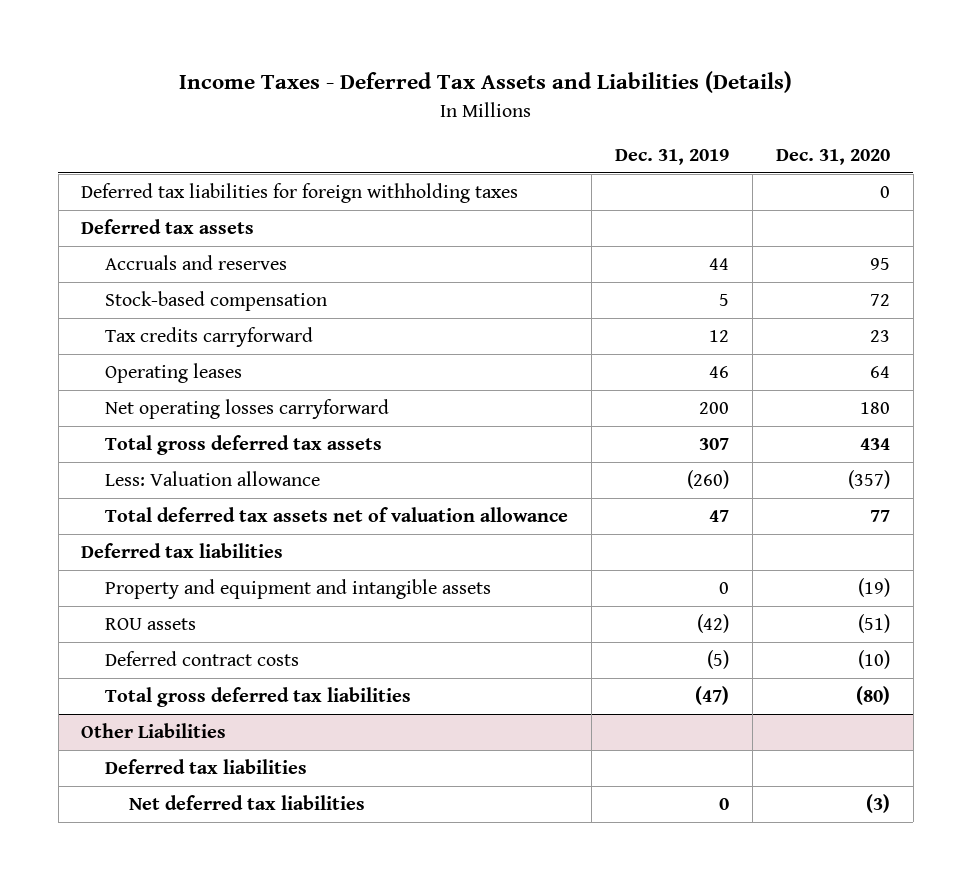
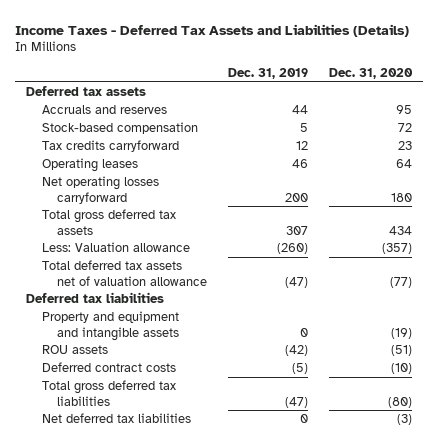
[81,183,519,204] Deferred tax liabilities for foreign withholding taxes -> none
[709,510,730,523] 47 -> [285,276,309,288] (47)
[869,510,890,523] 77 -> [390,276,413,288] (77)
[81,723,227,739] Other Liabilities -> none
[105,759,308,775] Deferred tax liabilities -> none

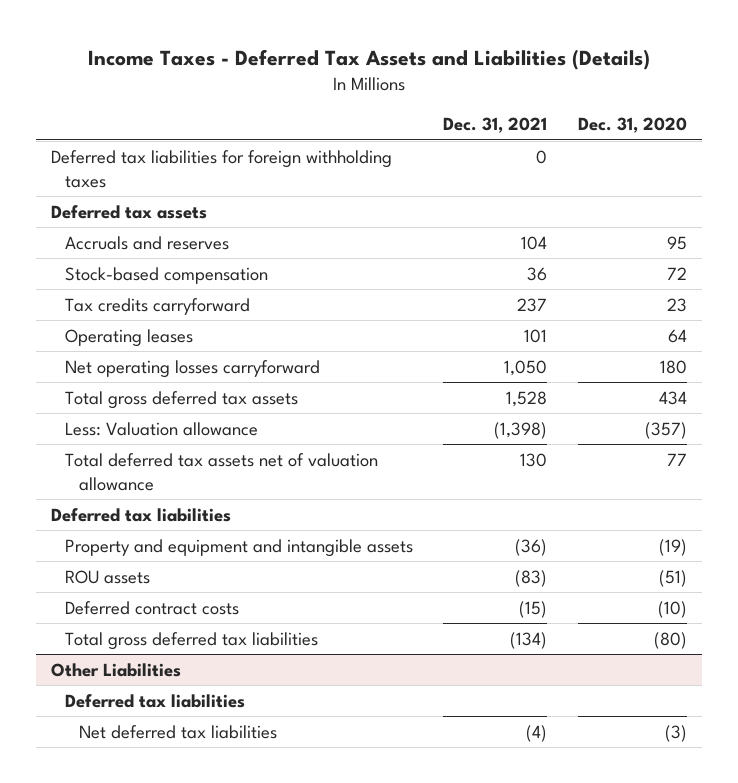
[228,68,309,80] Dec. 31, 2019 -> none
none -> [443,117,548,134] Dec. 31, 2021
none -> [51,149,393,188] Deferred tax liabilities for foreign withholding taxes
[390,276,413,288] (77) -> [666,452,687,466] 77
none -> [51,662,182,677] Other Liabilities
none -> [64,693,245,708] Deferred tax liabilities

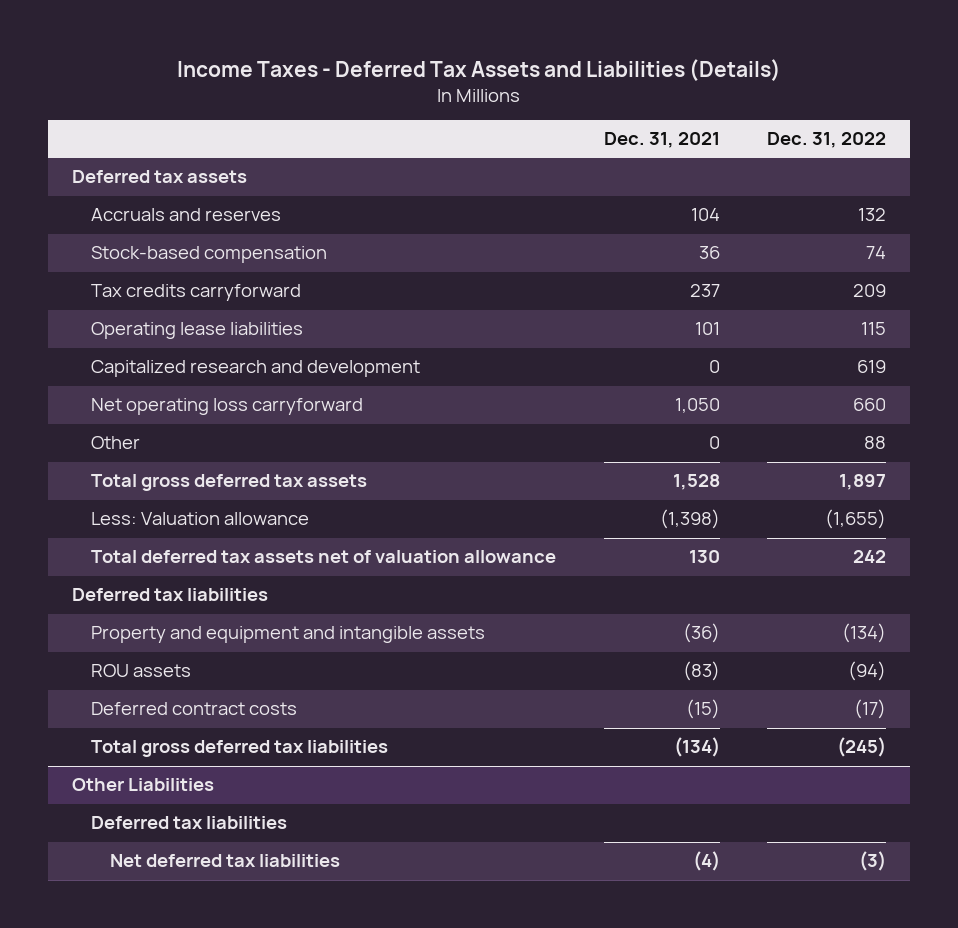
[577,117,687,134] Dec. 31, 2020 -> none
none -> [767,132,887,149] Dec. 31, 2022
[51,149,393,188] Deferred tax liabilities for foreign withholding taxes -> none
[64,328,193,347] Operating leases -> [91,322,304,340] Operating lease liabilities
none -> [91,360,421,378] Capitalized research and development
[64,359,320,378] Net operating losses carryforward -> [91,398,364,416] Net operating loss carryforward
none -> [91,436,141,450] Other

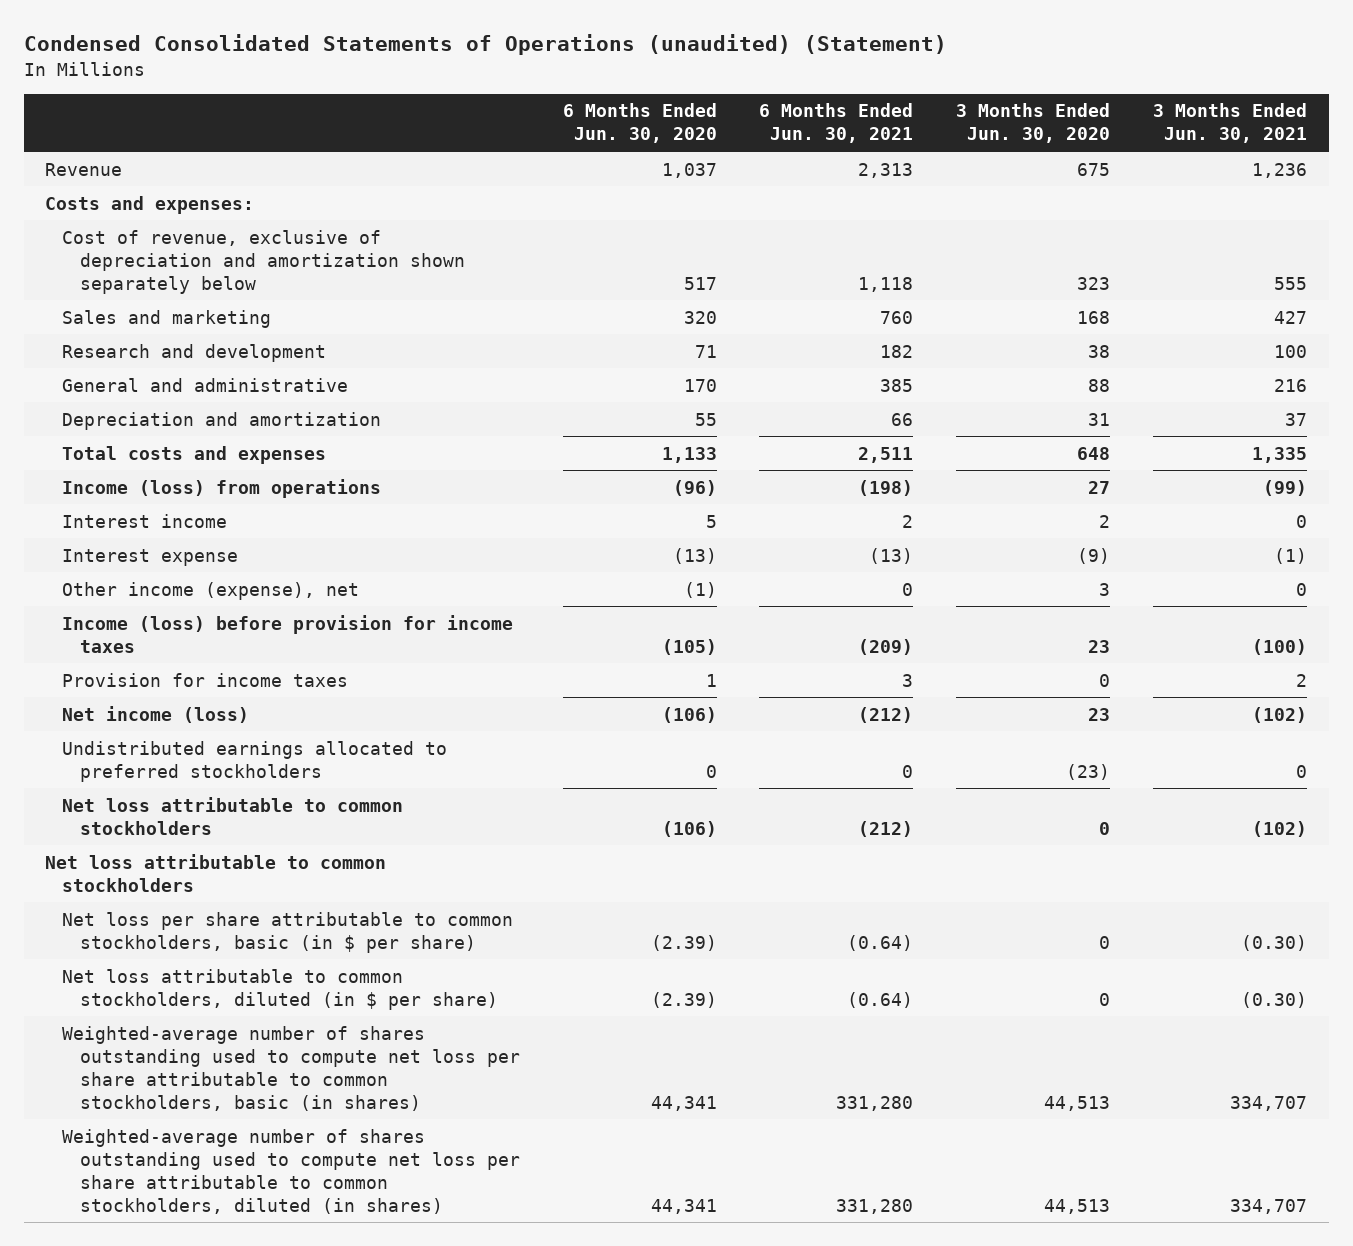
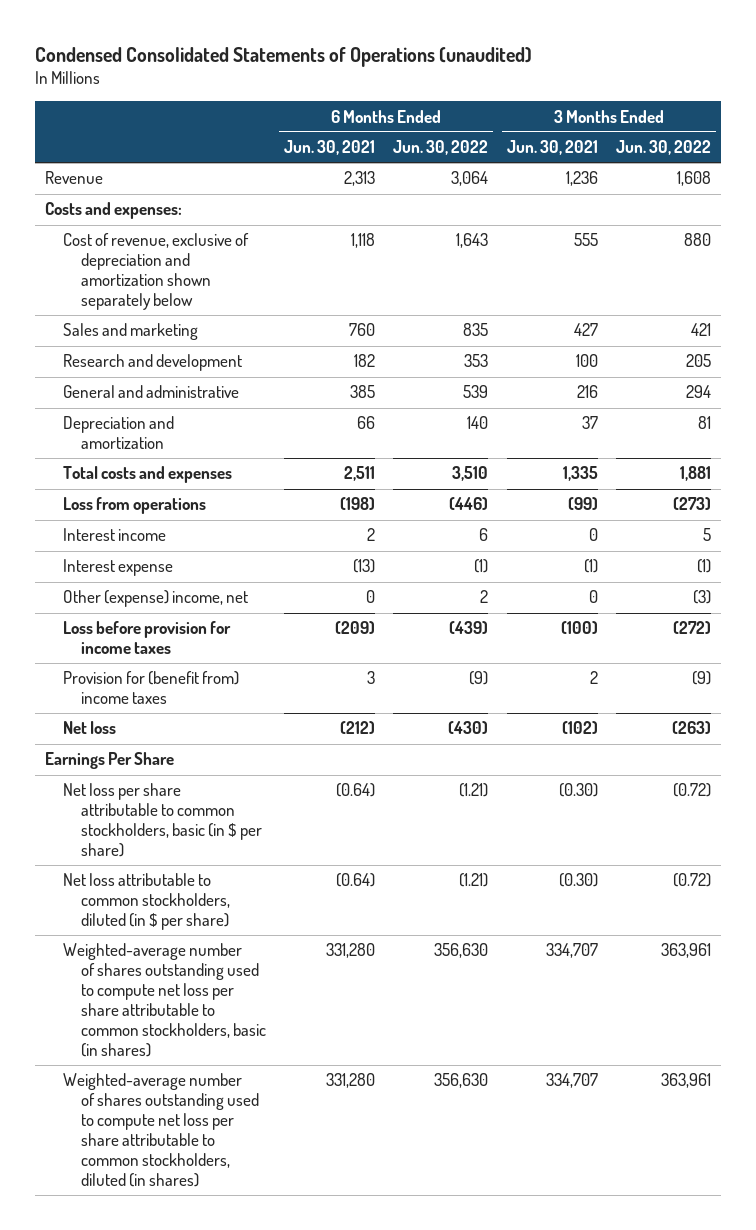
[23,34,947,56] Condensed Consolidated Statements of Operations (unaudited) (Statement) -> [35,46,533,67] Condensed Consolidated Statements of Operations (unaudited)
[562,103,717,144] 6 Months Ended Jun. 30, 2020 -> none
[956,103,1111,144] 3 Months Ended Jun. 30, 2020 -> none
none -> [393,140,489,156] Jun. 30, 2022
none -> [616,140,712,156] Jun. 30, 2022
[62,478,382,498] Income (loss) from operations -> [62,497,206,515] Loss from operations
[62,740,448,782] Undistributed earnings allocated to preferred stockholders -> none
[62,796,404,835] Net loss attributable to common stockholders -> none
[62,581,360,600] Other income (expense), net -> [62,590,248,608] Other (expense) income, net
[62,614,514,653] Income (loss) before provision for income taxes -> [62,621,231,655] Loss before provision for income taxes
[62,672,349,687] Provision for income taxes -> [62,671,239,705] Provision for (benefit from) income taxes
[62,705,250,723] Net income (loss) -> [62,721,116,735] Net loss
[45,853,387,892] Net loss attributable to common stockholders -> [44,752,174,770] Earnings Per Share

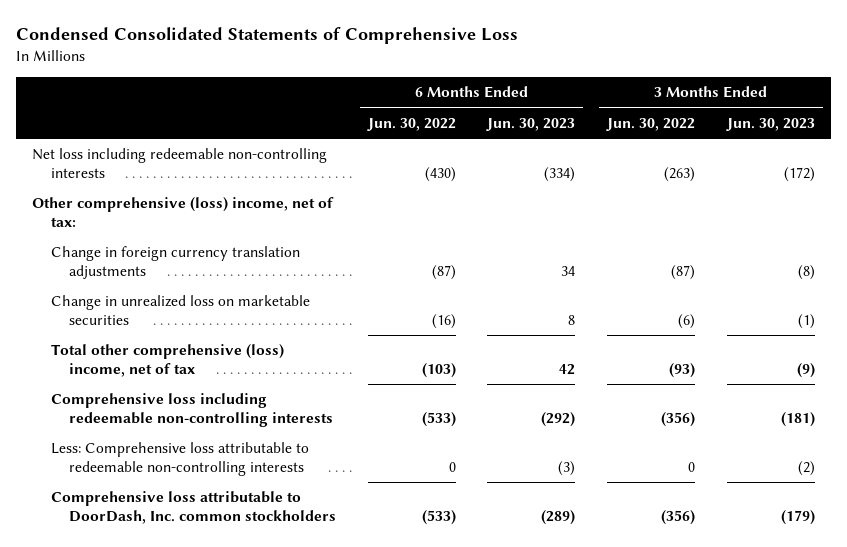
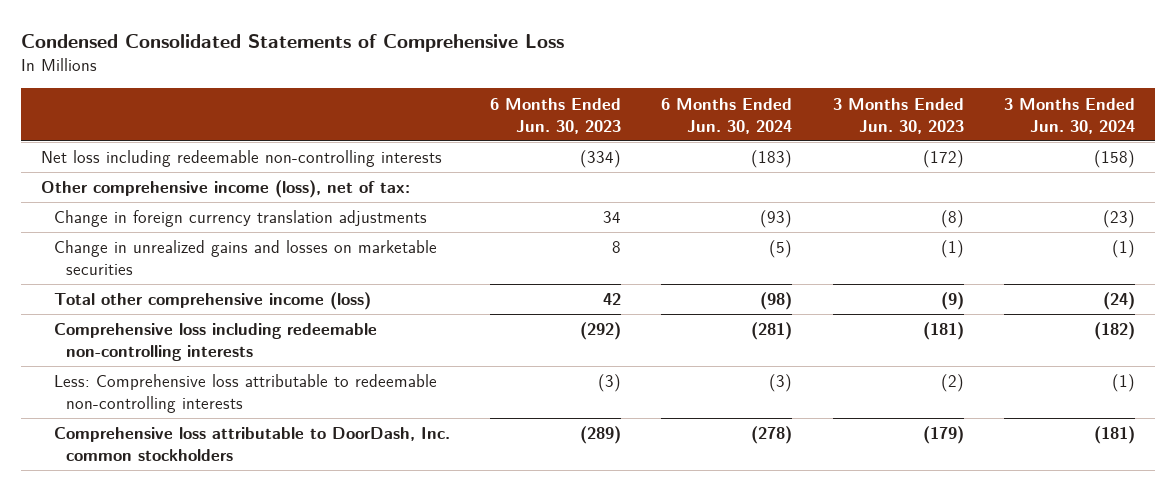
[366,118,456,132] Jun. 30, 2022 -> none
[606,118,696,132] Jun. 30, 2022 -> none
none -> [661,97,793,134] 6 Months Ended Jun. 30, 2024
none -> [1004,97,1136,134] 3 Months Ended Jun. 30, 2024
[31,197,334,227] Other comprehensive (loss) income, net of tax: -> [41,180,411,199] Other comprehensive income (loss), net of tax:
[50,295,310,325] Change in unrealized loss on marketable securities -> [53,240,437,276] Change in unrealized gains and losses on marketable securities
[50,344,284,377] Total other comprehensive (loss) income, net of tax -> [53,292,371,311] Total other comprehensive income (loss)

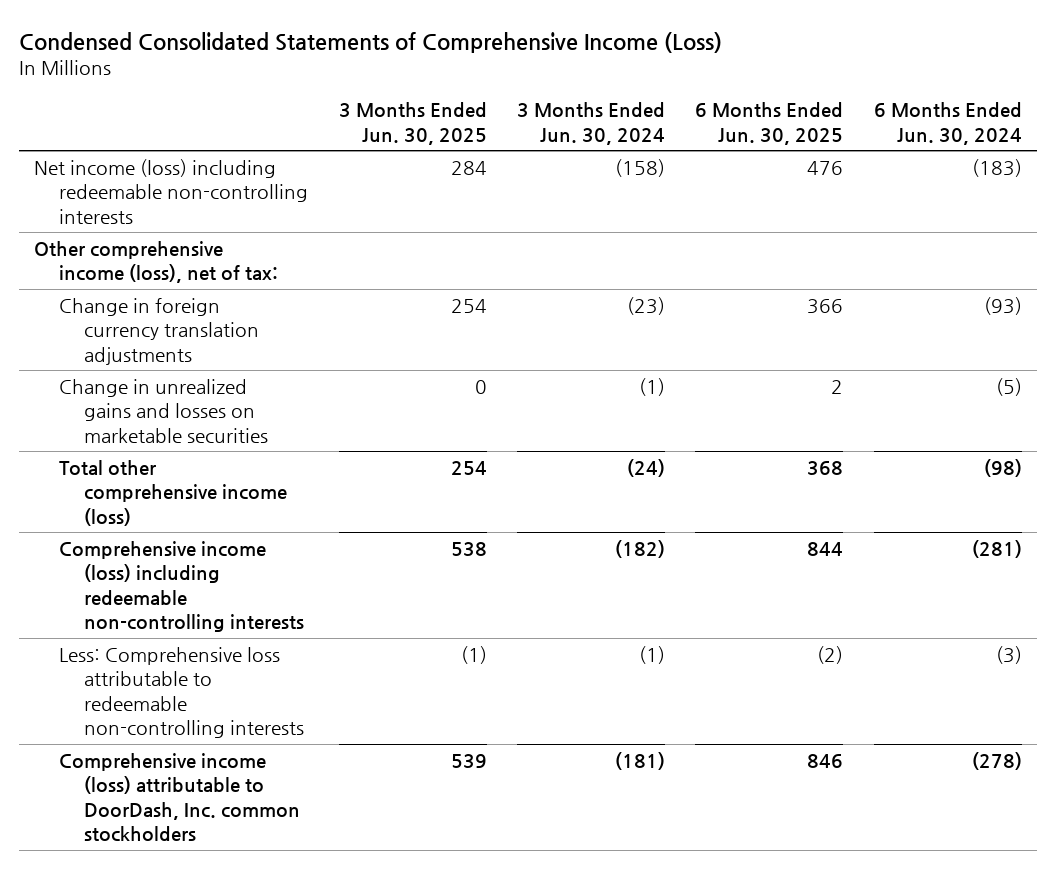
[21,33,565,52] Condensed Consolidated Statements of Comprehensive Loss -> [19,31,723,53] Condensed Consolidated Statements of Comprehensive Income (Loss)
[489,97,621,134] 6 Months Ended Jun. 30, 2023 -> none
[832,97,964,134] 3 Months Ended Jun. 30, 2023 -> none
none -> [338,102,487,145] 3 Months Ended Jun. 30, 2025
none -> [695,102,844,145] 6 Months Ended Jun. 30, 2025
[41,150,443,168] Net loss including redeemable non-controlling interests -> [34,159,309,224] Net income (loss) including redeemable non-controlling interests
[53,323,377,362] Comprehensive loss including redeemable non-controlling interests -> [59,541,305,632] Comprehensive income (loss) including redeemable non-controlling interests
[53,427,450,462] Comprehensive loss attributable to DoorDash, Inc. common stockholders -> [59,753,301,842] Comprehensive income (loss) attributable to DoorDash, Inc. common stockholders

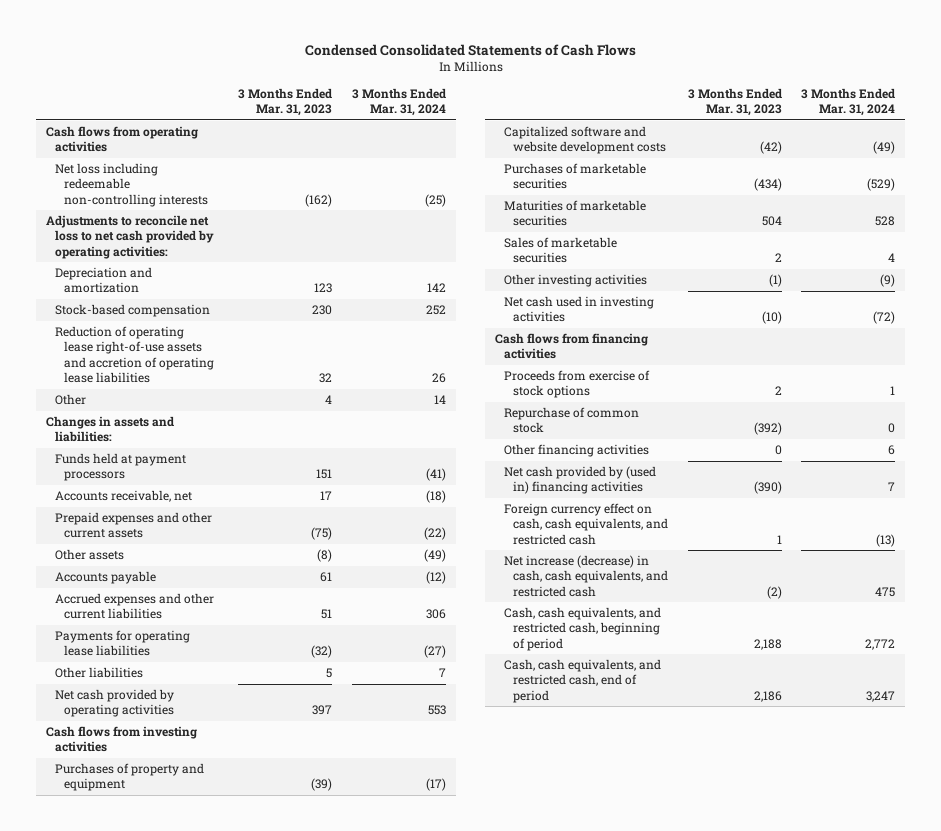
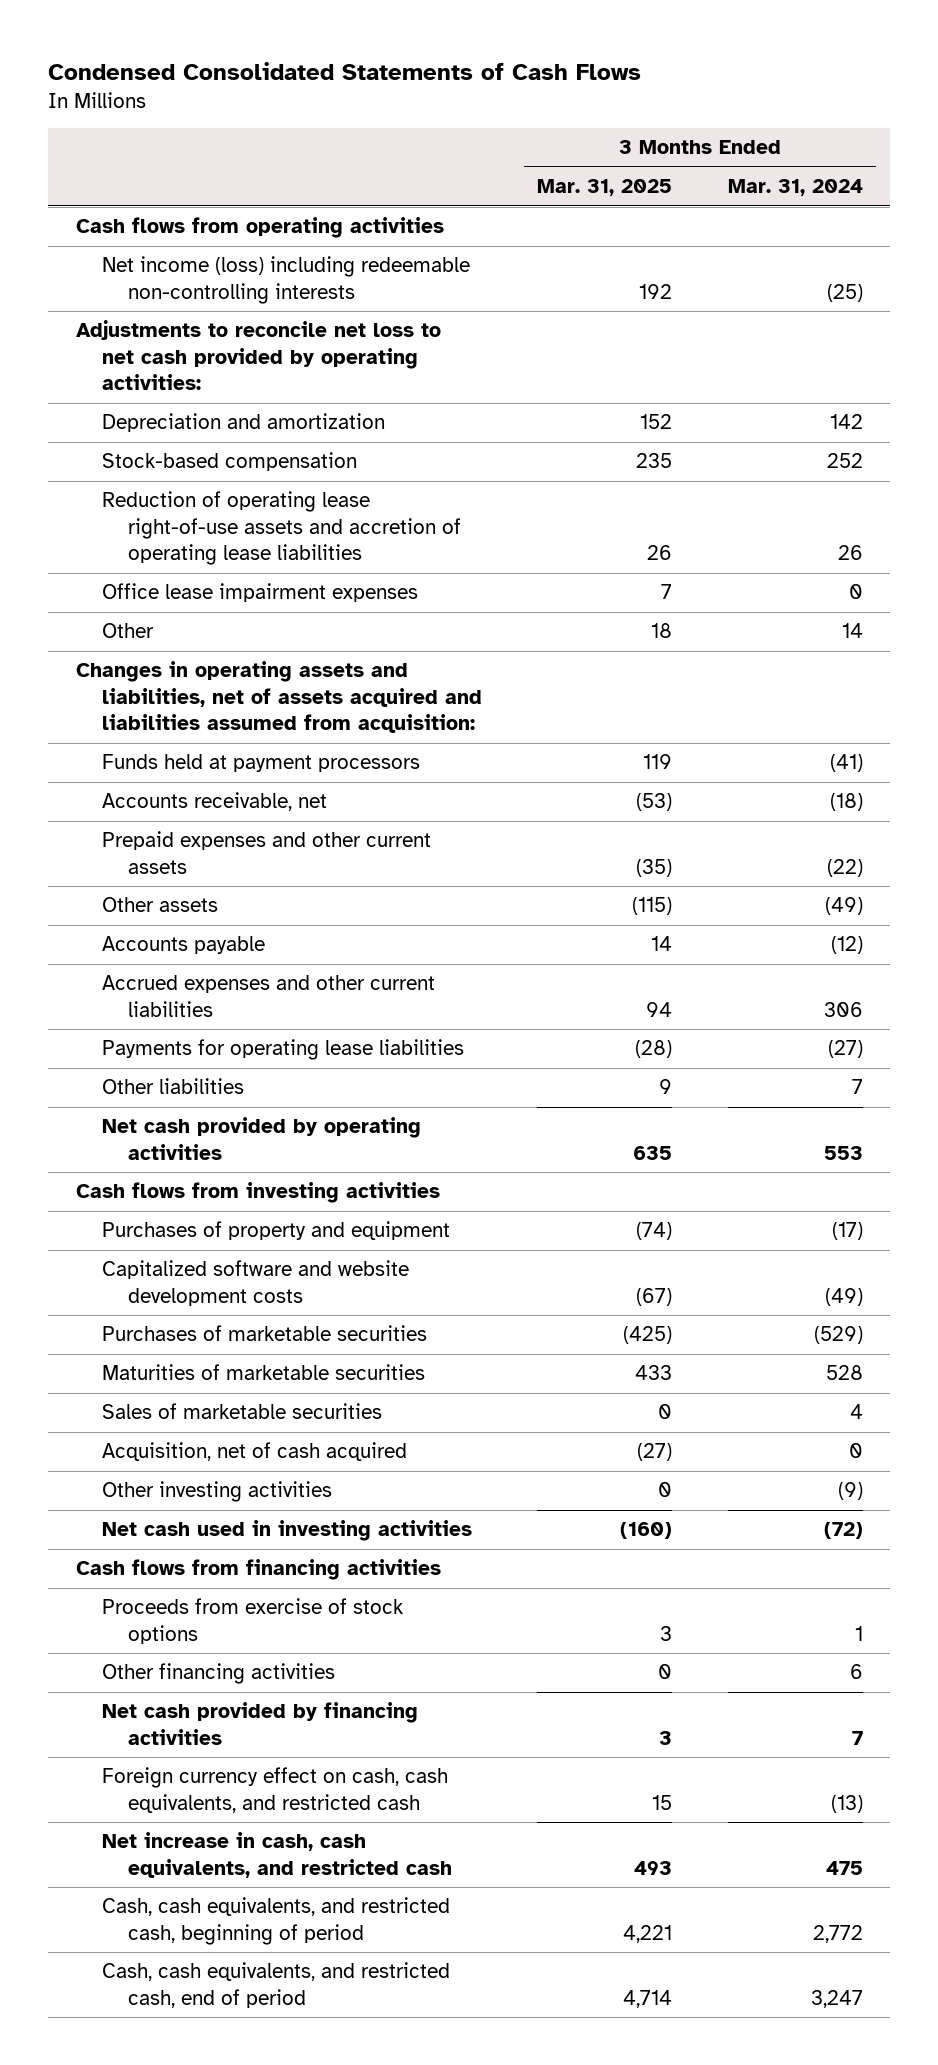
[238,87,333,117] 3 Months Ended Mar. 31, 2023 -> none
none -> [537,179,673,197] Mar. 31, 2025
[54,163,208,207] Net loss including redeemable non-controlling interests -> [102,256,471,304] Net income (loss) including redeemable non-controlling interests
none -> [102,583,419,603] Office lease impairment expenses
[45,416,174,443] Changes in assets and liabilities: -> [75,661,483,734] Changes in operating assets and liabilities, net of assets acquired and liabilities assumed from acquisition:
none -> [102,1442,408,1462] Acquisition, net of cash acquired
[504,407,640,434] Repurchase of common stock -> none
[504,466,657,495] Net cash provided by (used in) financing activities -> [102,1702,419,1745] Net cash provided by financing activities
[504,555,669,597] Net increase (decrease) in cash, cash equivalents, and restricted cash -> [102,1832,453,1878] Net increase in cash, cash equivalents, and restricted cash

